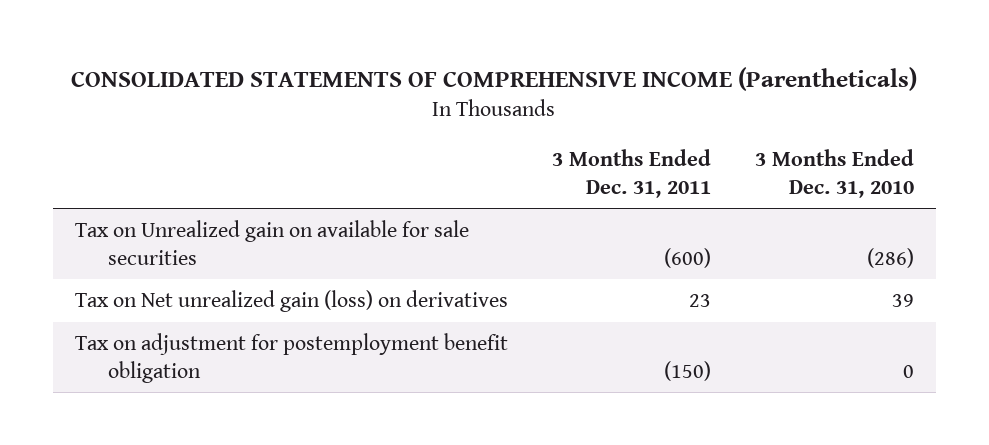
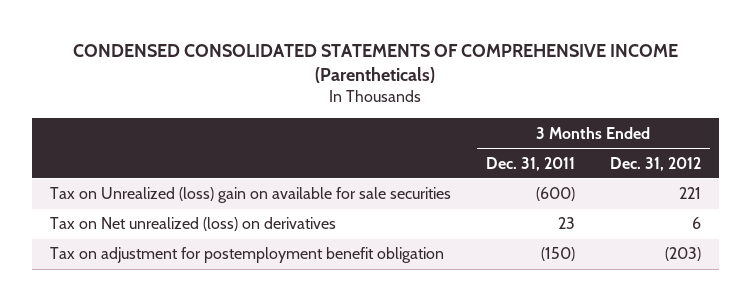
[71,66,918,91] CONSOLIDATED STATEMENTS OF COMPREHENSIVE INCOME (Parentheticals) -> [73,43,679,84] CONDENSED CONSOLIDATED STATEMENTS OF COMPREHENSIVE INCOME (Parentheticals)
[754,149,914,198] 3 Months Ended Dec. 31, 2010 -> none
none -> [610,156,702,171] Dec. 31, 2012
[74,220,469,265] Tax on Unrealized gain on available for sale securities -> [49,187,451,204] Tax on Unrealized (loss) gain on available for sale securities
[74,290,508,313] Tax on Net unrealized gain (loss) on derivatives -> [49,217,336,232] Tax on Net unrealized (loss) on derivatives

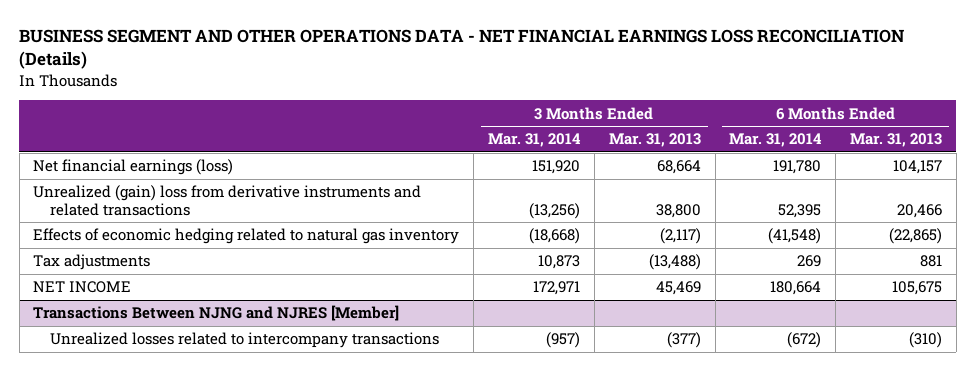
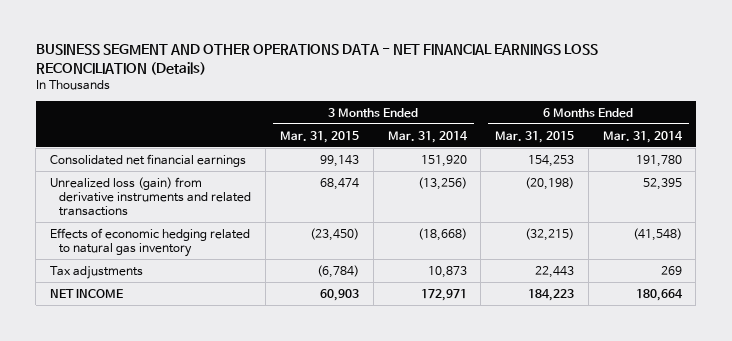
[608,133,701,148] Mar. 31, 2013 -> none
[849,133,942,148] Mar. 31, 2013 -> none
none -> [280,130,360,143] Mar. 31, 2015
none -> [495,130,575,143] Mar. 31, 2015
[33,159,234,176] Net financial earnings (loss) -> [49,153,246,167] Consolidated net financial earnings
[33,185,422,216] Unrealized (gain) loss from derivative instruments and related transactions -> [49,176,252,216] Unrealized loss (gain) from derivative instruments and related transactions
[33,305,400,322] Transactions Between NJNG and NJRES [Member] -> none
[50,332,440,349] Unrealized losses related to intercompany transactions -> none

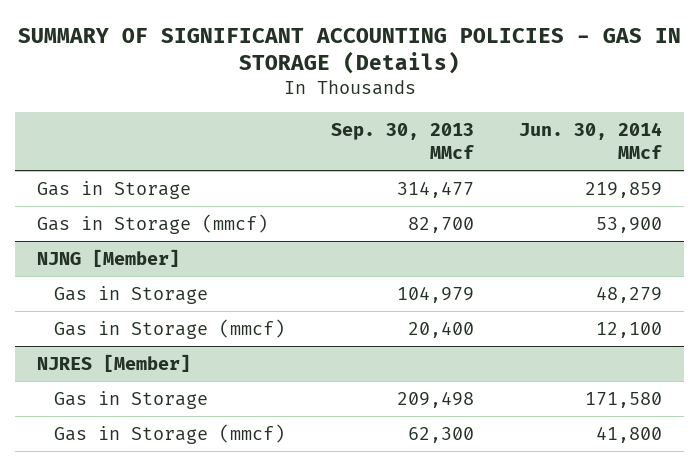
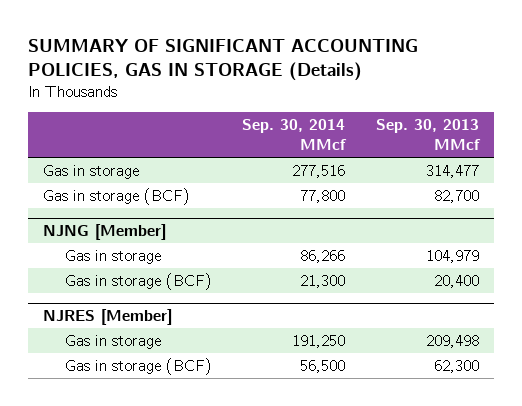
[17,27,681,75] SUMMARY OF SIGNIFICANT ACCOUNTING POLICIES - GAS IN STORAGE (Details) -> [27,38,418,81] SUMMARY OF SIGNIFICANT ACCOUNTING POLICIES, GAS IN STORAGE (Details)
[518,121,662,160] Jun. 30, 2014 MMcf -> none
none -> [242,119,348,151] Sep. 30, 2014 MMcf
[37,180,192,199] Gas in Storage -> [42,164,139,179] Gas in storage
[37,213,269,234] Gas in Storage (mmcf) -> [42,187,190,205] Gas in storage (BCF)
[54,285,209,304] Gas in Storage -> [65,249,162,264] Gas in storage
[54,318,286,339] Gas in Storage (mmcf) -> [65,272,213,290] Gas in storage (BCF)
[54,390,209,409] Gas in Storage -> [65,334,162,349] Gas in storage
[54,423,286,444] Gas in Storage (mmcf) -> [65,357,213,375] Gas in storage (BCF)

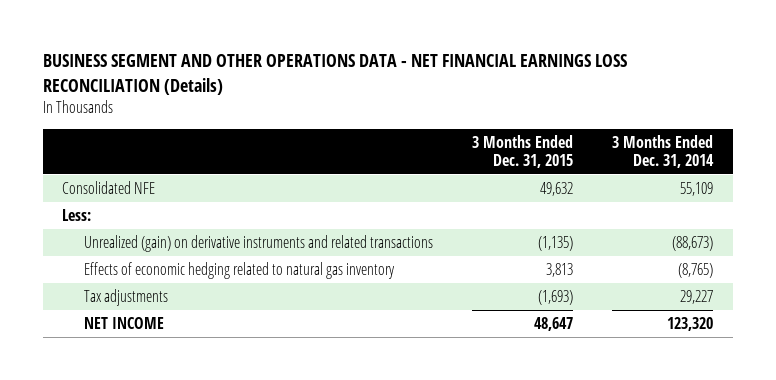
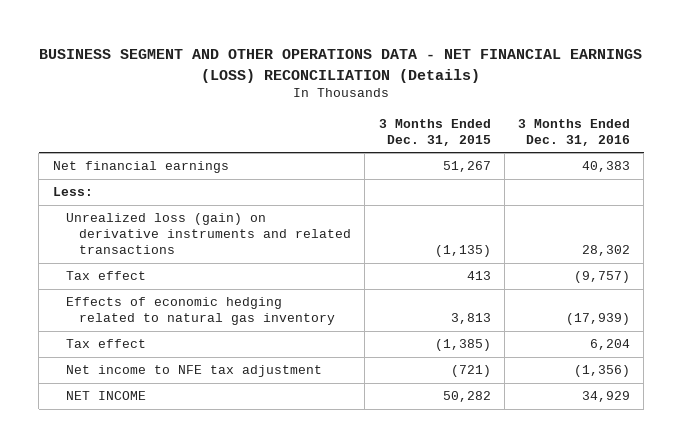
[42,54,627,95] BUSINESS SEGMENT AND OTHER OPERATIONS DATA - NET FINANCIAL EARNINGS LOSS RECONCILIATION (Details) -> [39,49,643,83] BUSINESS SEGMENT AND OTHER OPERATIONS DATA - NET FINANCIAL EARNINGS (LOSS) RECONCILIATION (Details)
[612,134,715,168] 3 Months Ended Dec. 31, 2014 -> none
none -> [518,118,631,146] 3 Months Ended Dec. 31, 2016
[62,180,156,194] Consolidated NFE -> none
none -> [52,161,229,174] Net financial earnings
[84,234,434,252] Unrealized (gain) on derivative instruments and related transactions -> [65,213,352,254] Unrealized loss (gain) on derivative instruments and related transactions
none -> [65,271,146,281] Tax effect
none -> [65,339,146,349] Tax effect
[84,288,169,306] Tax adjustments -> [65,365,322,378] Net income to NFE tax adjustment
[538,289,574,305] (1,693) -> [450,365,491,378] (721)
[534,316,574,331] 48,647 -> [442,391,491,403] 50,282

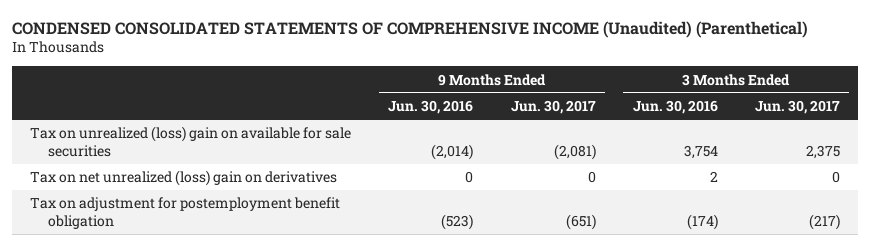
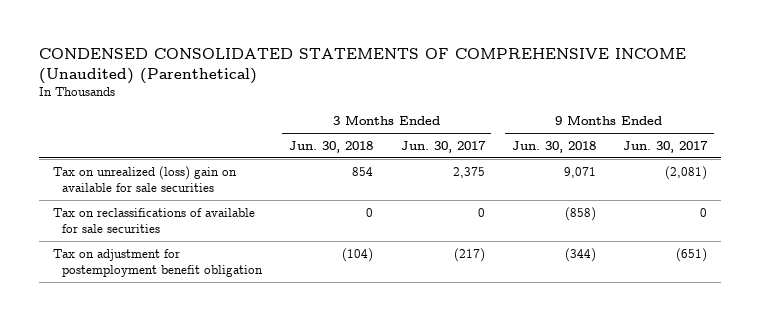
[388,100,474,115] Jun. 30, 2016 -> none
[632,100,718,115] Jun. 30, 2016 -> none
none -> [289,140,374,153] Jun. 30, 2018
none -> [511,140,596,153] Jun. 30, 2018
[30,170,338,187] Tax on net unrealized (loss) gain on derivatives -> none
none -> [52,207,255,233] Tax on reclassifications of available for sale securities

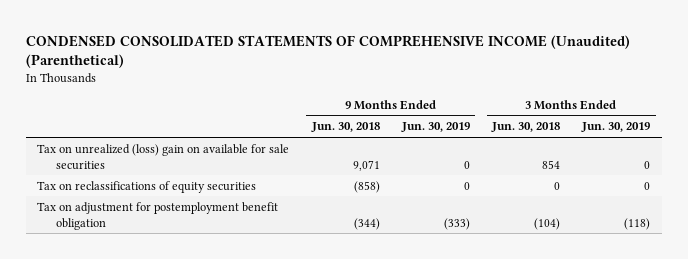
[400,140,486,153] Jun. 30, 2017 -> none
[623,140,709,153] Jun. 30, 2017 -> none
none -> [400,122,470,133] Jun. 30, 2019
none -> [581,122,651,133] Jun. 30, 2019
[52,207,255,233] Tax on reclassifications of available for sale securities -> [37,180,257,193] Tax on reclassifications of equity securities

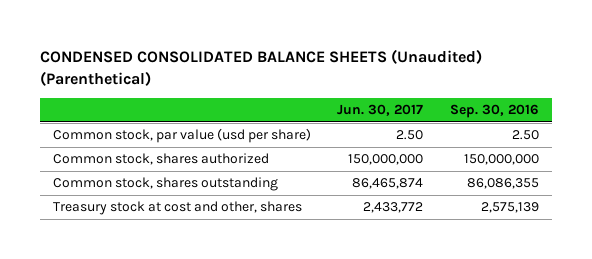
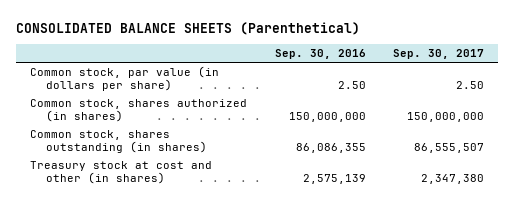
[40,49,483,87] CONDENSED CONSOLIDATED BALANCE SHEETS (Unaudited) (Parenthetical) -> [16,22,361,36] CONSOLIDATED BALANCE SHEETS (Parenthetical)
[337,104,424,117] Jun. 30, 2017 -> none
none -> [393,49,485,60] Sep. 30, 2017
[53,128,312,144] Common stock, par value (usd per share) -> [30,65,220,92] Common stock, par value (in dollars per share)
[53,153,270,166] Common stock, shares authorized -> [30,98,248,123] Common stock, shares authorized (in shares)
[53,177,279,192] Common stock, shares outstanding -> [30,129,207,154] Common stock, shares outstanding (in shares)
[53,201,303,216] Treasury stock at cost and other, shares -> [30,160,213,185] Treasury stock at cost and other (in shares)

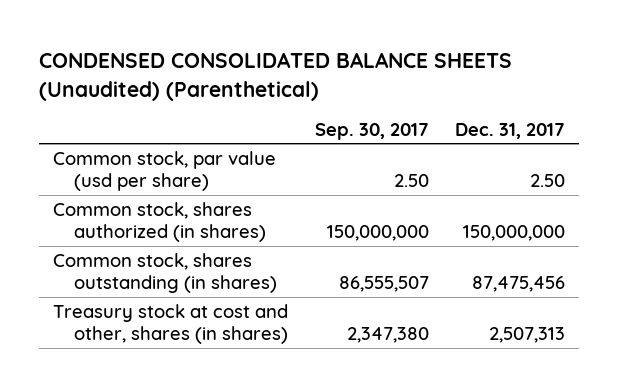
[16,22,361,36] CONSOLIDATED BALANCE SHEETS (Parenthetical) -> [39,51,513,101] CONDENSED CONSOLIDATED BALANCE SHEETS (Unaudited) (Parenthetical)
[274,49,366,60] Sep. 30, 2016 -> none
none -> [455,122,566,139] Dec. 31, 2017
[30,65,220,92] Common stock, par value (in dollars per share) -> [52,150,276,192] Common stock, par value (usd per share)
[30,160,213,185] Treasury stock at cost and other (in shares) -> [52,303,288,345] Treasury stock at cost and other, shares (in shares)

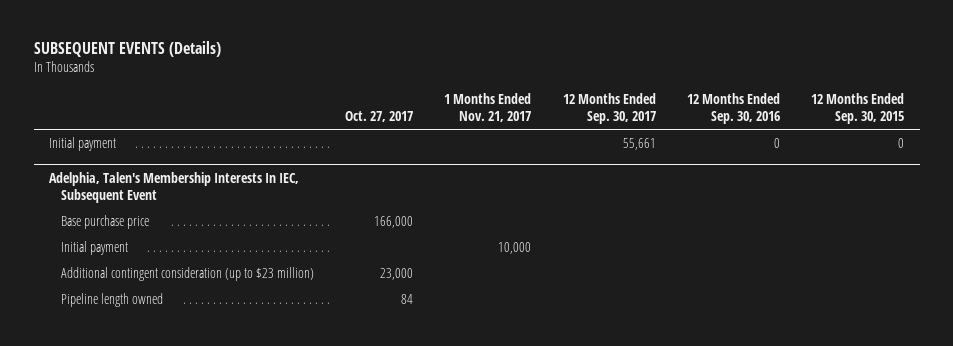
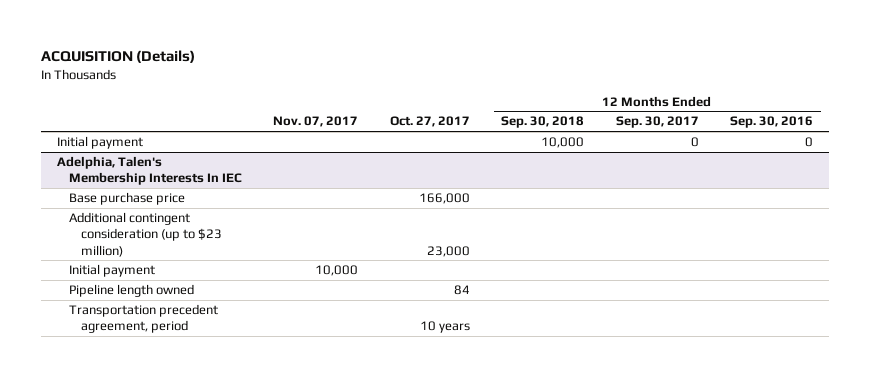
[33,41,221,58] SUBSEQUENT EVENTS (Details) -> [40,49,195,63] ACQUISITION (Details)
[444,92,532,123] 1 Months Ended Nov. 21, 2017 -> none
[810,92,904,125] 12 Months Ended Sep. 30, 2015 -> none
none -> [273,116,359,128] Nov. 07, 2017
none -> [501,116,585,129] Sep. 30, 2018
[622,137,656,150] 55,661 -> [690,137,699,148] 0
[49,171,300,203] Adelphia, Talen's Membership Interests In IEC, Subsequent Event -> [56,156,242,186] Adelphia, Talen's Membership Interests In IEC
[61,240,129,255] Initial payment -> none
none -> [68,264,155,278] Initial payment
none -> [68,304,218,334] Transportation precedent agreement, period

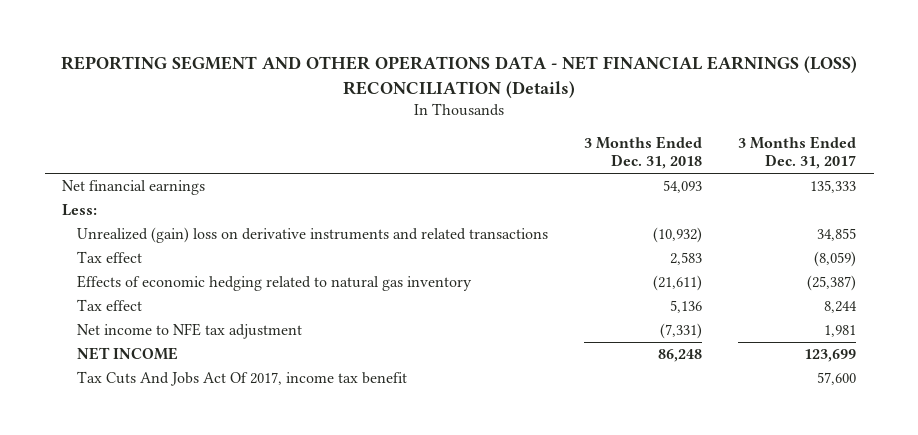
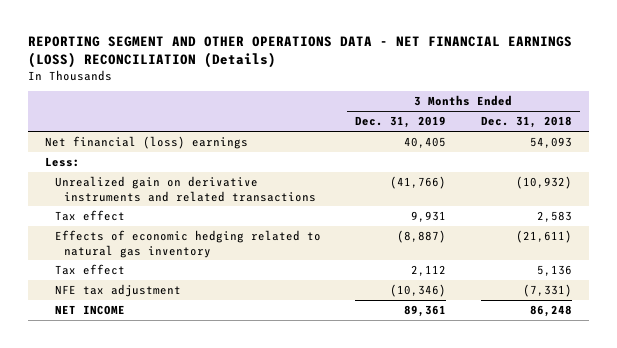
[737,135,856,170] 3 Months Ended Dec. 31, 2017 -> none
none -> [355,116,447,129] Dec. 31, 2019
[62,180,206,196] Net financial earnings -> [45,136,249,150] Net financial (loss) earnings
[76,227,548,244] Unrealized (gain) loss on derivative instruments and related transactions -> [54,176,316,202] Unrealized gain on derivative instruments and related transactions
[76,323,302,340] Net income to NFE tax adjustment -> [54,284,181,298] NFE tax adjustment
[76,371,407,387] Tax Cuts And Jobs Act Of 2017, income tax benefit -> none

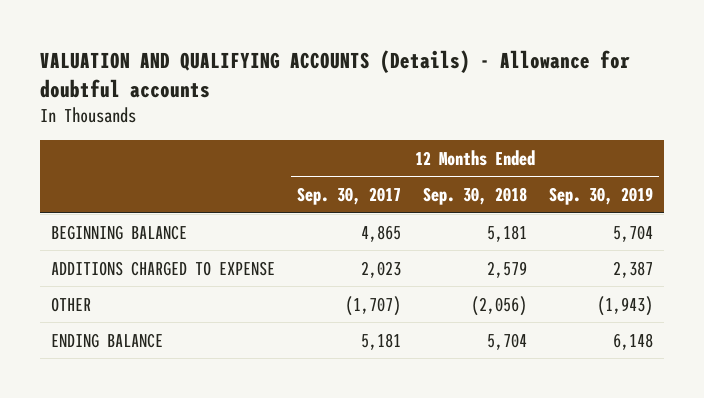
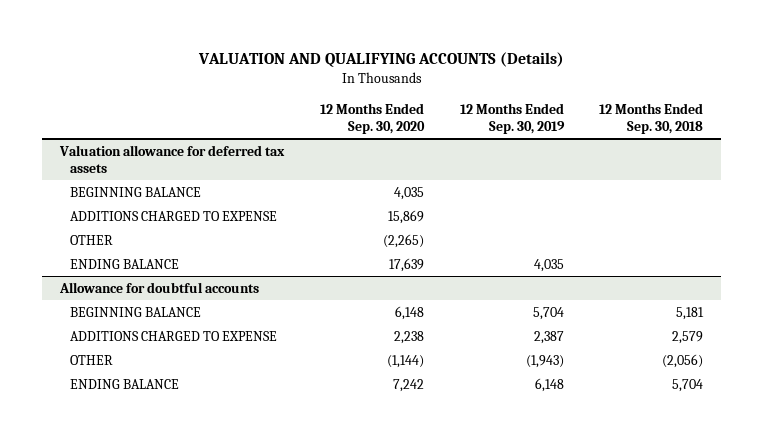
[39,50,630,98] VALUATION AND QUALIFYING ACCOUNTS (Details) - Allowance for doubtful accounts -> [197,52,564,68] VALUATION AND QUALIFYING ACCOUNTS (Details)
[296,187,401,206] Sep. 30, 2017 -> none
none -> [319,103,425,134] 12 Months Ended Sep. 30, 2020
none -> [59,144,286,173] Valuation allowance for deferred tax assets
none -> [70,186,202,197] BEGINNING BALANCE
none -> [70,210,278,221] ADDITIONS CHARGED TO EXPENSE
none -> [70,234,114,245] OTHER
none -> [70,258,180,269] ENDING BALANCE
none -> [59,281,260,293] Allowance for doubtful accounts

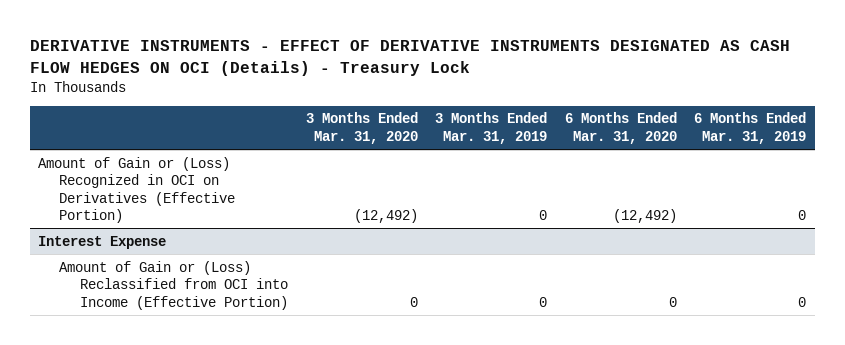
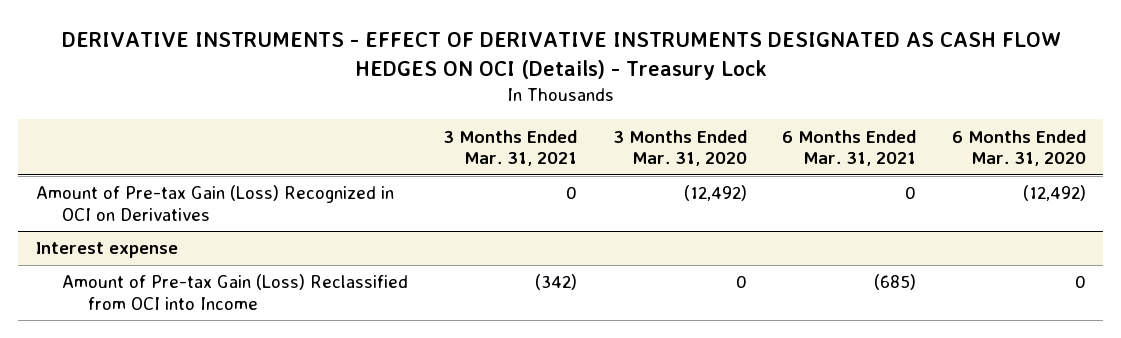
[435,112,548,144] 3 Months Ended Mar. 31, 2019 -> none
[694,112,807,144] 6 Months Ended Mar. 31, 2019 -> none
none -> [443,129,578,166] 3 Months Ended Mar. 31, 2021
none -> [782,129,917,166] 6 Months Ended Mar. 31, 2021
[38,156,236,224] Amount of Gain or (Loss) Recognized in OCI on Derivatives (Effective Portion) -> [35,185,394,221] Amount of Pre-tax Gain (Loss) Recognized in OCI on Derivatives
[38,235,167,249] Interest Expense -> [35,242,178,259] Interest expense
[59,260,288,310] Amount of Gain or (Loss) Reclassified from OCI into Income (Effective Portion) -> [61,274,408,310] Amount of Pre-tax Gain (Loss) Reclassified from OCI into Income

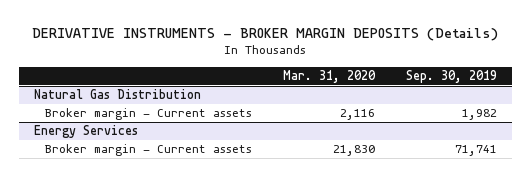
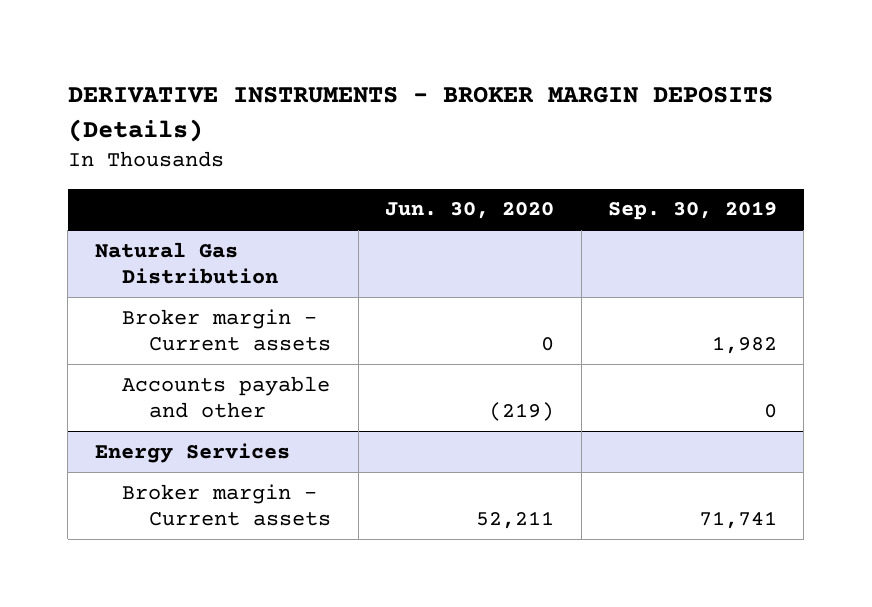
[282,70,376,84] Mar. 31, 2020 -> none
none -> [385,202,555,220] Jun. 30, 2020
none -> [122,375,331,419] Accounts payable and other

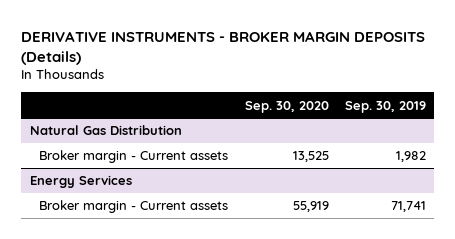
[385,202,555,220] Jun. 30, 2020 -> none
none -> [244,100,329,113] Sep. 30, 2020
[122,375,331,419] Accounts payable and other -> none

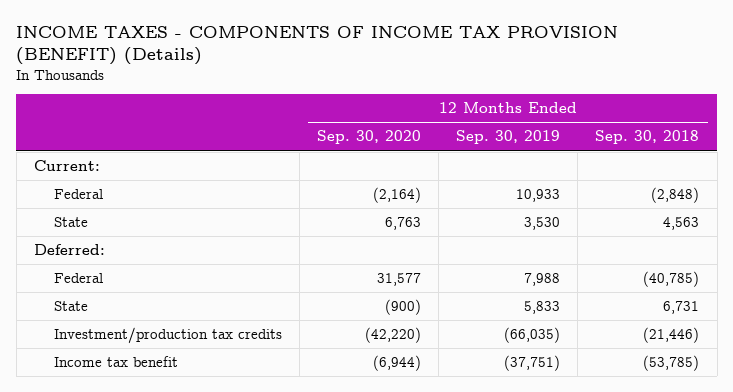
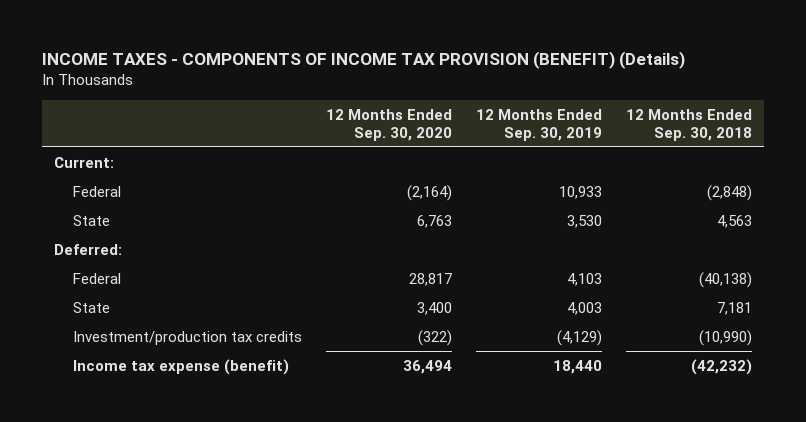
[376,273,421,287] 31,577 -> [409,272,453,286] 28,817
[524,273,561,287] 7,988 -> [567,272,603,286] 4,103
[643,271,700,288] (40,785) -> [698,271,752,288] (40,138)
[384,299,421,316] (900) -> [417,301,453,315] 3,400
[524,301,561,315] 5,833 -> [567,301,603,315] 4,003
[663,301,700,315] 6,731 -> [716,301,752,315] 7,181
[364,327,421,344] (42,220) -> [418,329,453,346] (322)
[504,327,561,344] (66,035) -> [557,329,603,346] (4,129)
[643,327,700,344] (21,446) -> [698,329,752,346] (10,990)
[53,356,178,368] Income tax benefit -> [73,358,290,375] Income tax expense (benefit)
[372,355,421,372] (6,944) -> [403,359,453,374] 36,494
[504,355,561,372] (37,751) -> [553,359,603,374] 18,440
[643,355,700,372] (53,785) -> [690,358,752,375] (42,232)

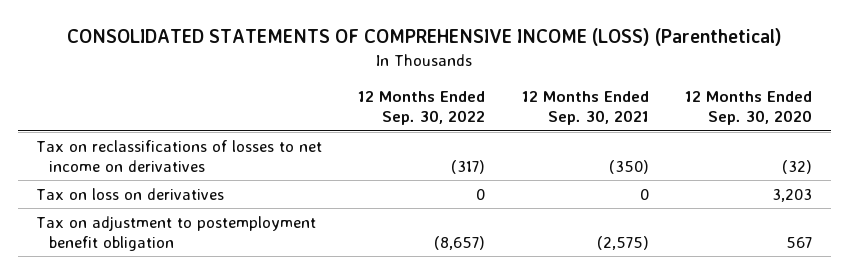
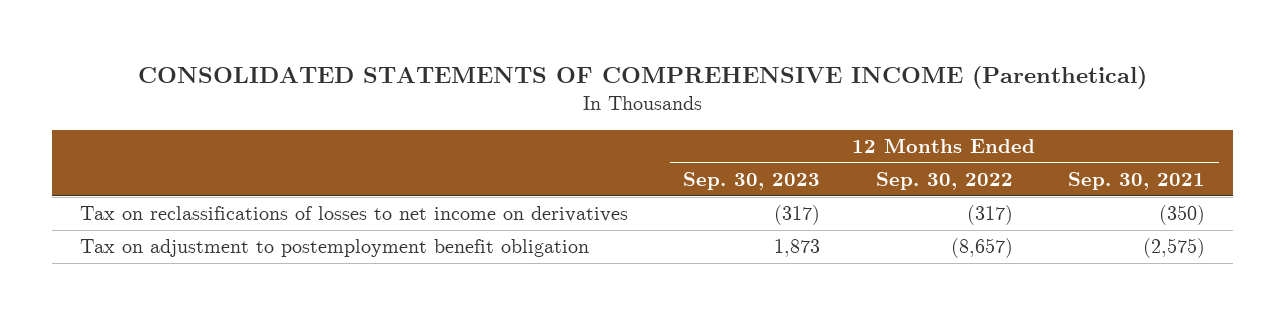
[67,28,783,47] CONSOLIDATED STATEMENTS OF COMPREHENSIVE INCOME (LOSS) (Parenthetical) -> [137,66,1147,90] CONSOLIDATED STATEMENTS OF COMPREHENSIVE INCOME (Parenthetical)
[685,91,813,126] 12 Months Ended Sep. 30, 2020 -> none
none -> [683,171,821,190] Sep. 30, 2023
[35,187,224,200] Tax on loss on derivatives -> none

